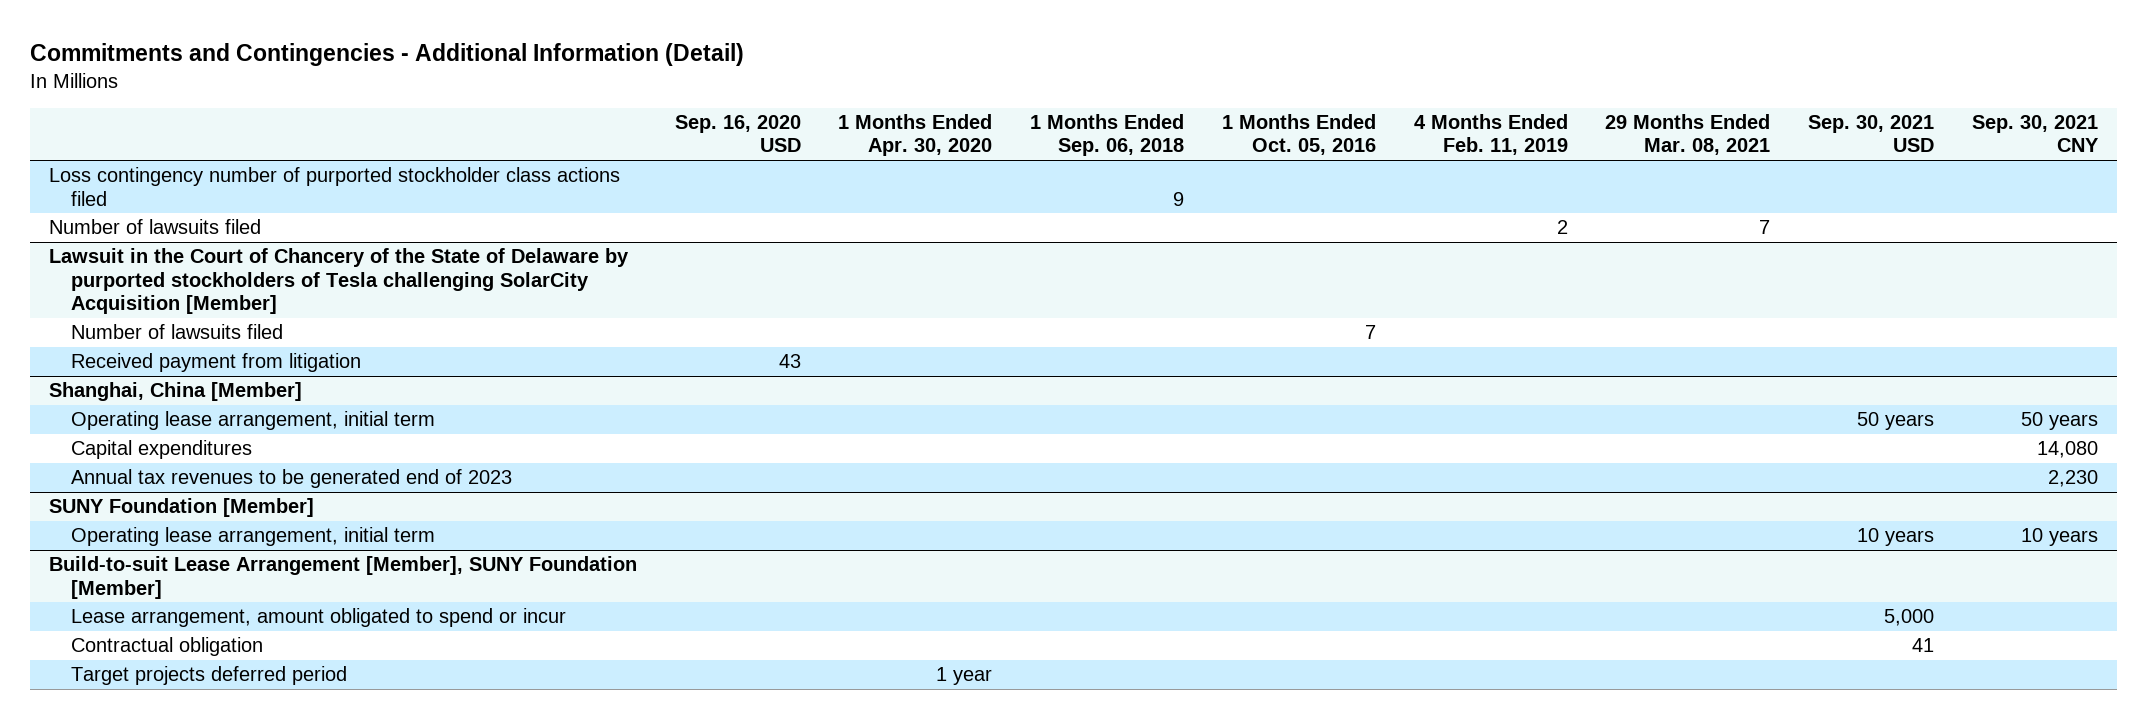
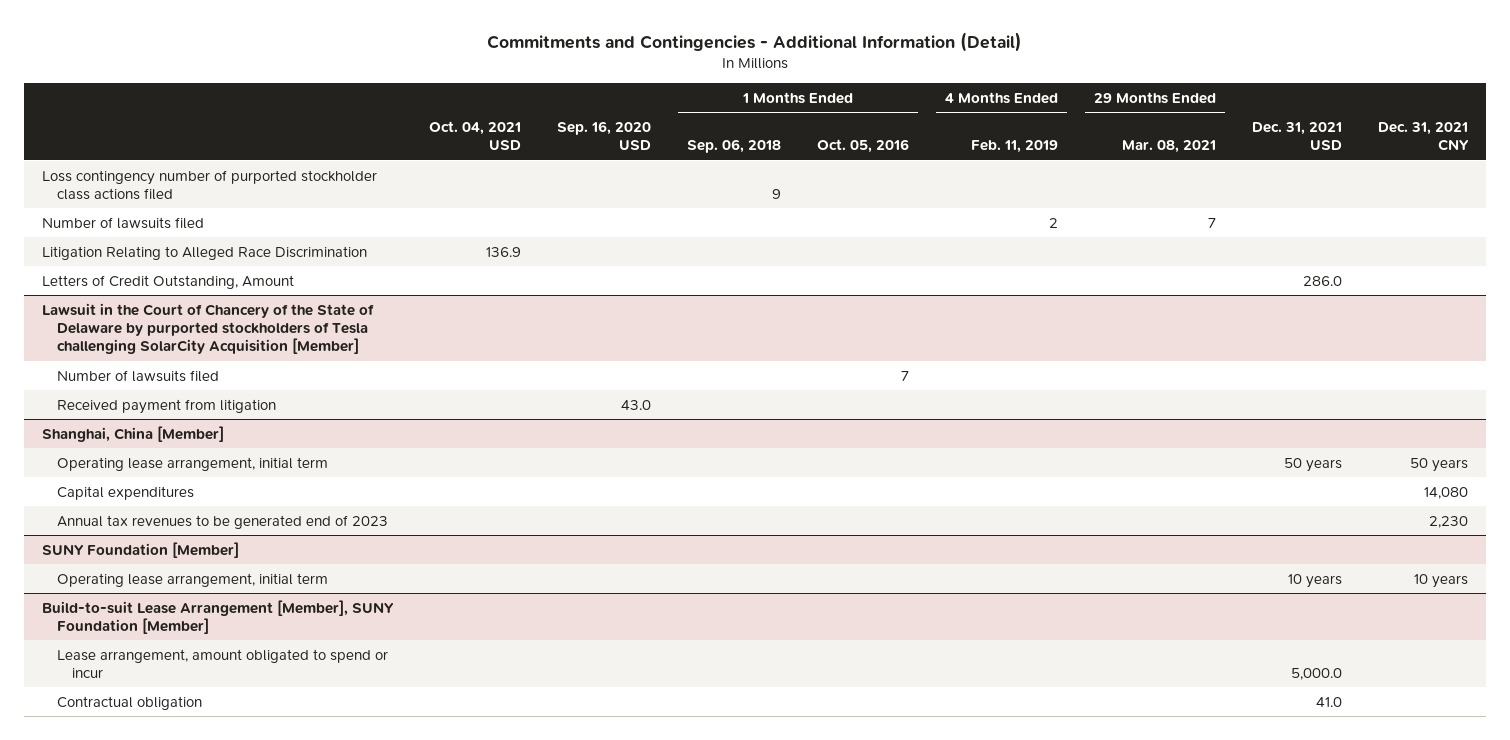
[838,114,993,157] 1 Months Ended Apr. 30, 2020 -> none
[1808,115,1935,153] Sep. 30, 2021 USD -> none
[1971,115,2099,153] Sep. 30, 2021 CNY -> none
none -> [429,120,522,151] Oct. 04, 2021 USD
none -> [1252,121,1343,151] Dec. 31, 2021 USD
none -> [1378,121,1470,152] Dec. 31, 2021 CNY
none -> [42,245,368,260] Litigation Relating to Alleged Race Discrimination
none -> [42,274,295,289] Letters of Credit Outstanding, Amount
[778,354,801,369] 43 -> [621,399,652,410] 43.0
[71,666,348,686] Target projects deferred period -> none

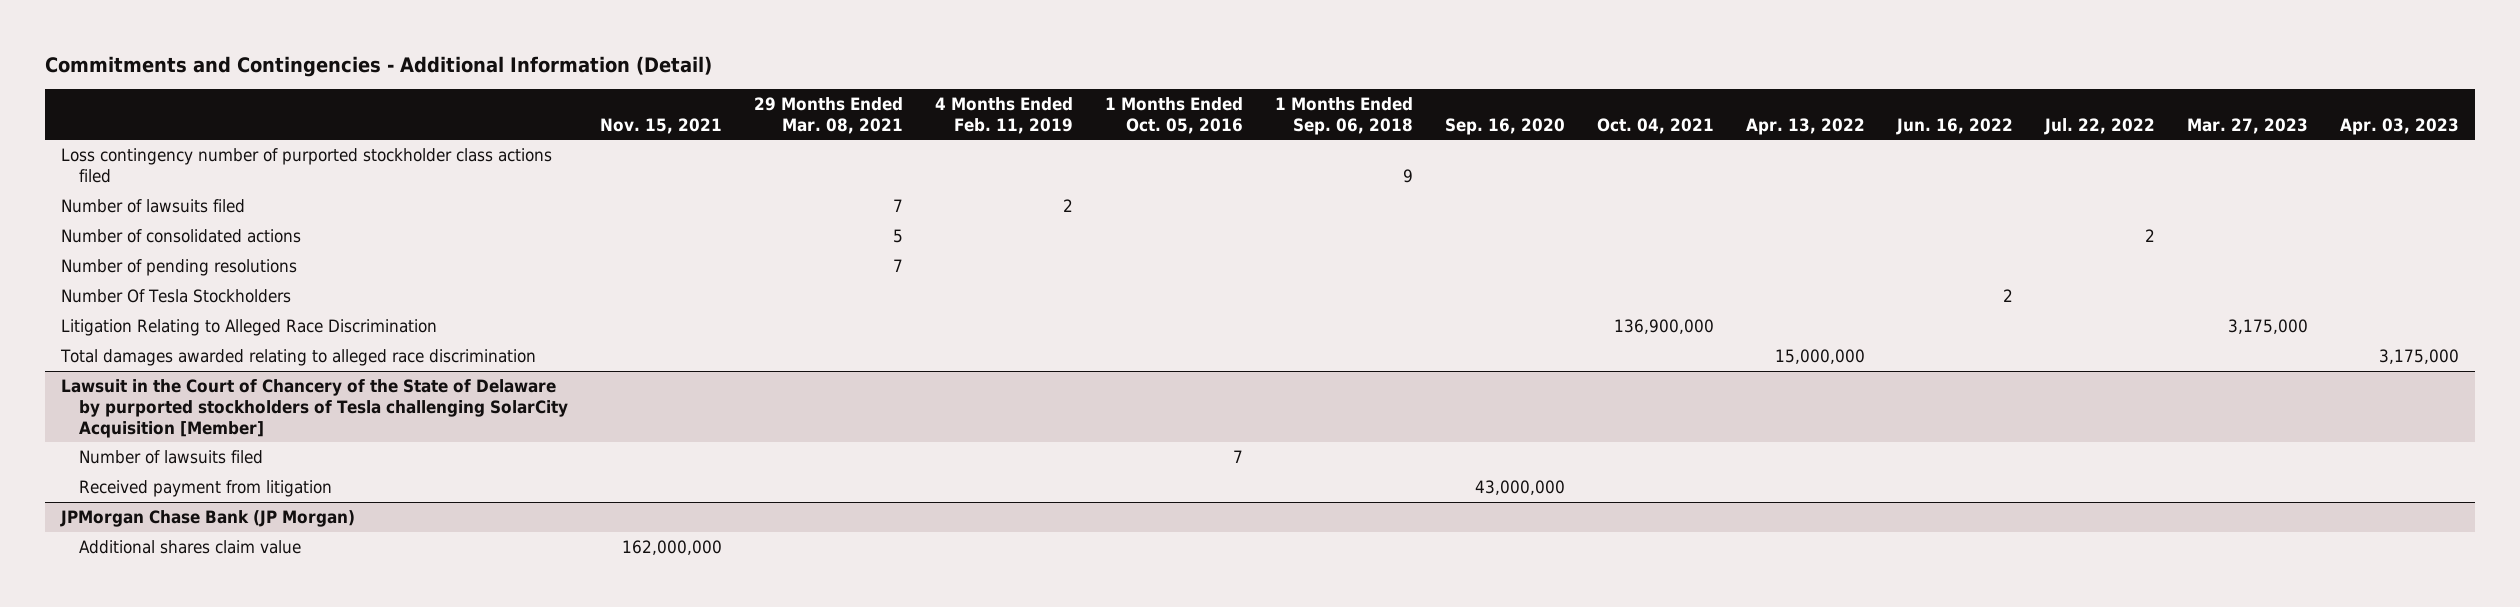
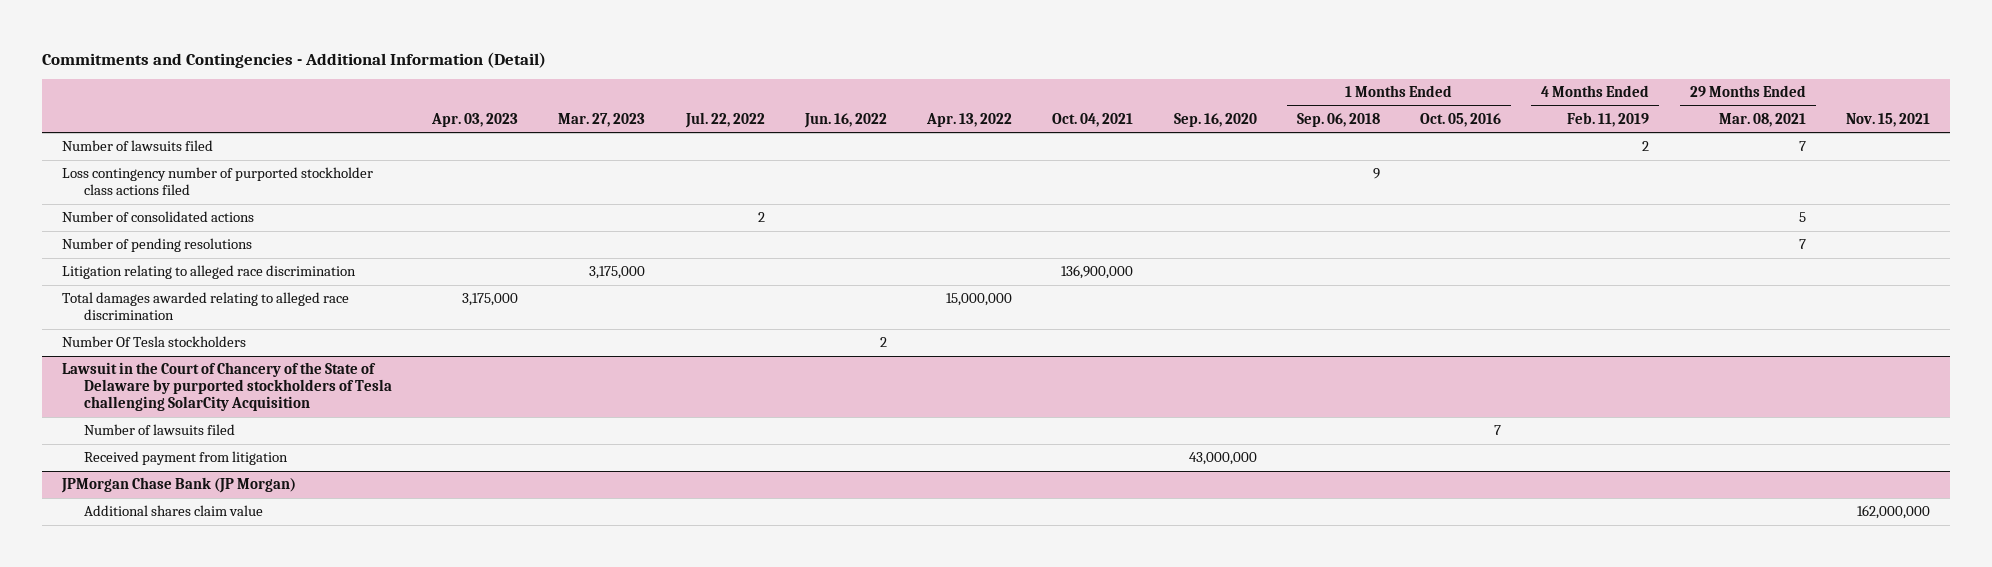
[60,148,552,183] Loss contingency number of purported stockholder class actions filed -> [62,167,374,196] Loss contingency number of purported stockholder class actions filed
[60,289,291,304] Number Of Tesla Stockholders -> none
[60,319,437,337] Litigation Relating to Alleged Race Discrimination -> [62,265,357,280] Litigation relating to alleged race discrimination
none -> [62,336,247,348] Number Of Tesla stockholders
[60,379,569,438] Lawsuit in the Court of Chancery of the State of Delaware by purported stockholders of Tesla challenging SolarCity Acquisition [Member] -> [62,362,392,412] Lawsuit in the Court of Chancery of the State of Delaware by purported stockholders of Tesla challenging SolarCity Acquisition

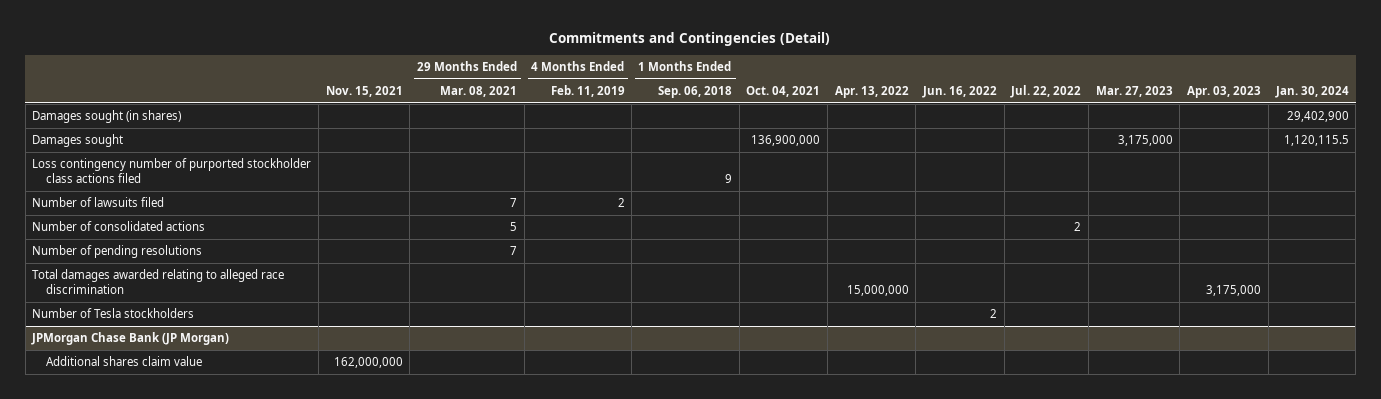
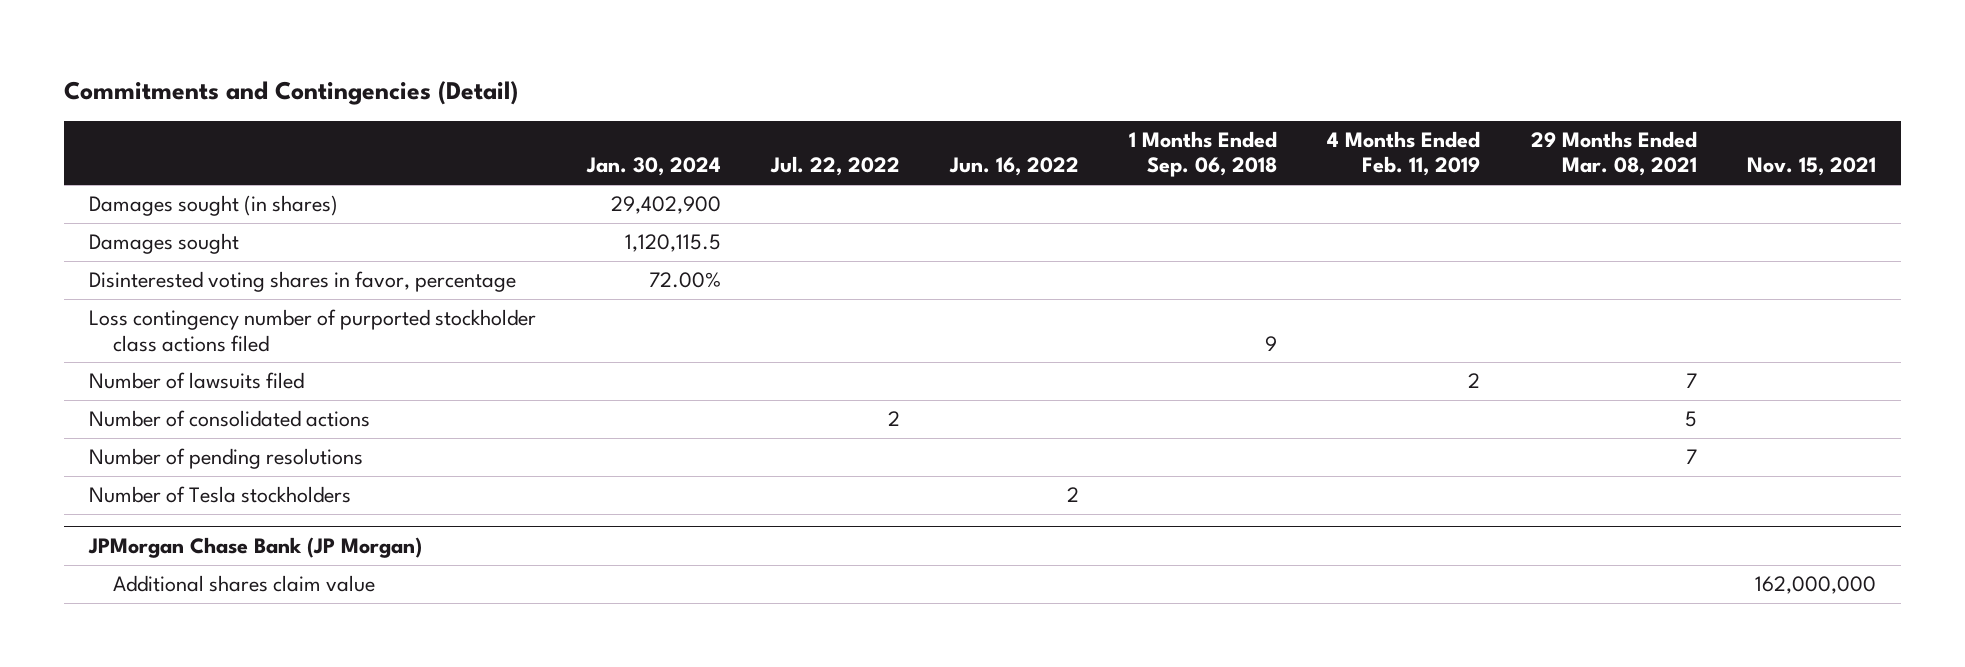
[746,86,821,98] Oct. 04, 2021 -> none
[834,86,909,99] Apr. 13, 2022 -> none
[1095,86,1173,98] Mar. 27, 2023 -> none
[1187,86,1262,99] Apr. 03, 2023 -> none
none -> [89,271,517,293] Disinterested voting shares in favor, percentage
[32,269,285,295] Total damages awarded relating to alleged race discrimination -> none

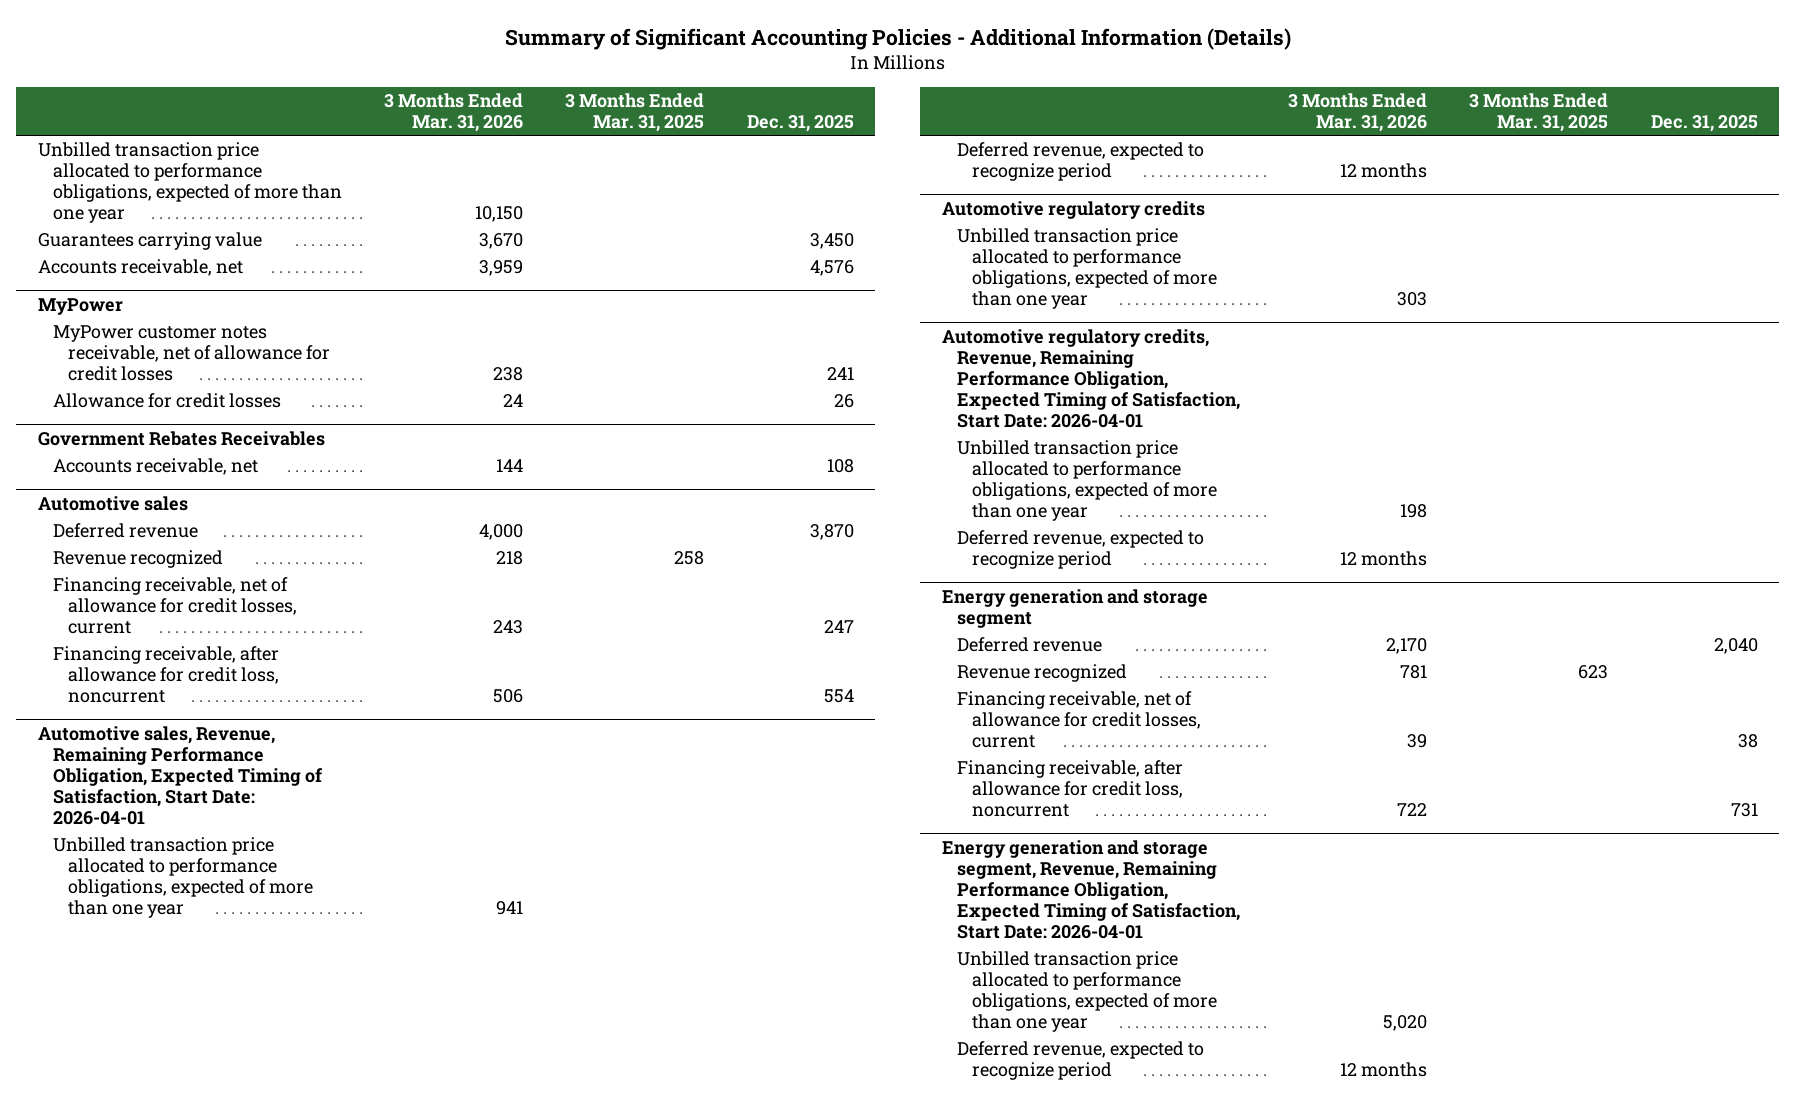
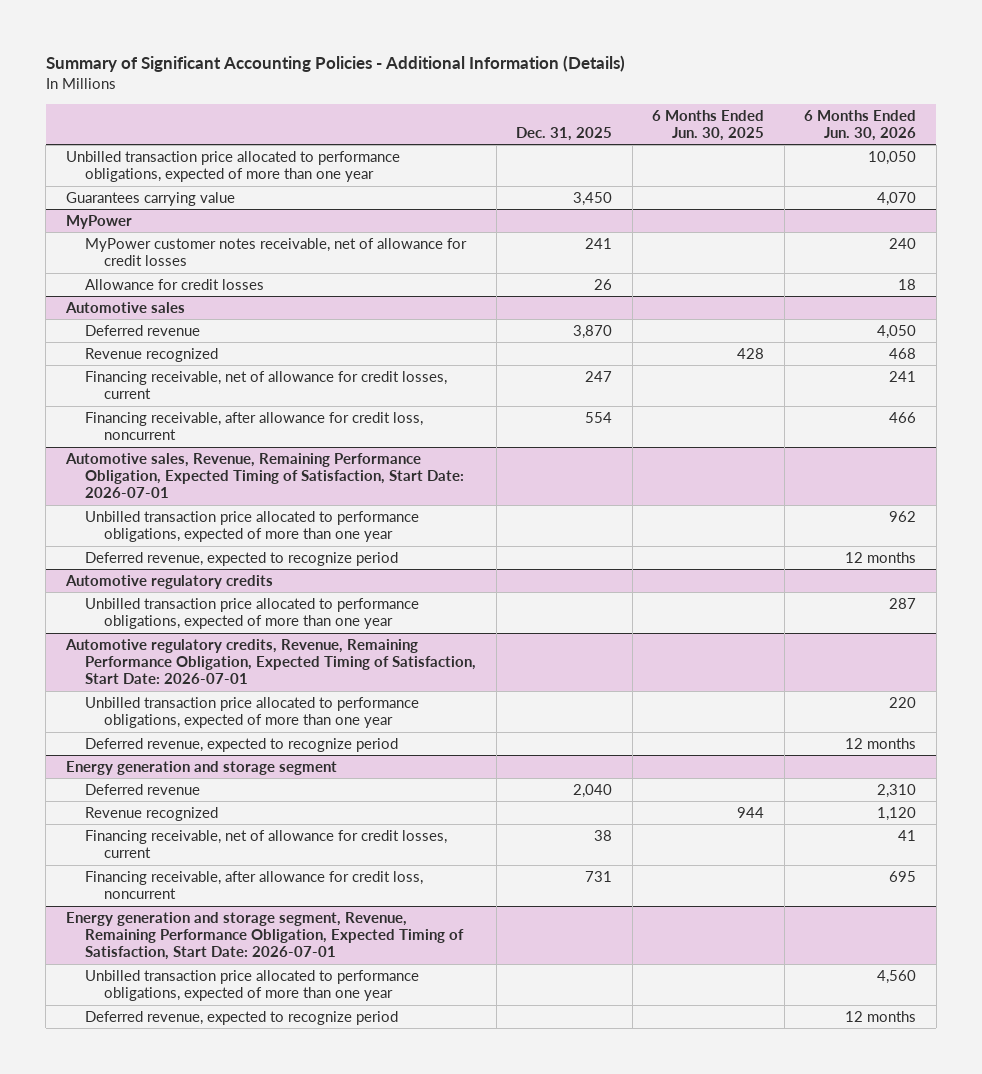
[384,93,524,133] 3 Months Ended Mar. 31, 2026 -> none
[565,93,705,133] 3 Months Ended Mar. 31, 2025 -> none
none -> [652,109,765,141] 6 Months Ended Jun. 30, 2025
none -> [804,109,917,141] 6 Months Ended Jun. 30, 2026
[37,259,243,277] Accounts receivable, net -> none
[37,430,325,446] Government Rebates Receivables -> none
[52,458,258,476] Accounts receivable, net -> none
[37,725,323,826] Automotive sales, Revenue, Remaining Performance Obligation, Expected Timing of Satisfaction, Start Date: 2026-04-01 -> [64,453,465,499] Automotive sales, Revenue, Remaining Performance Obligation, Expected Timing of Satisfaction, Start Date: 2026-07-01
[941,328,1240,429] Automotive regulatory credits, Revenue, Remaining Performance Obligation, Expected Timing of Satisfaction, Start Date: 2026-04-01 -> [64,639,477,685] Automotive regulatory credits, Revenue, Remaining Performance Obligation, Expected Timing of Satisfaction, Start Date: 2026-07-01
[941,839,1240,940] Energy generation and storage segment, Revenue, Remaining Performance Obligation, Expected Timing of Satisfaction, Start Date: 2026-04-01 -> [65,912,465,961] Energy generation and storage segment, Revenue, Remaining Performance Obligation, Expected Timing of Satisfaction, Start Date: 2026-07-01

